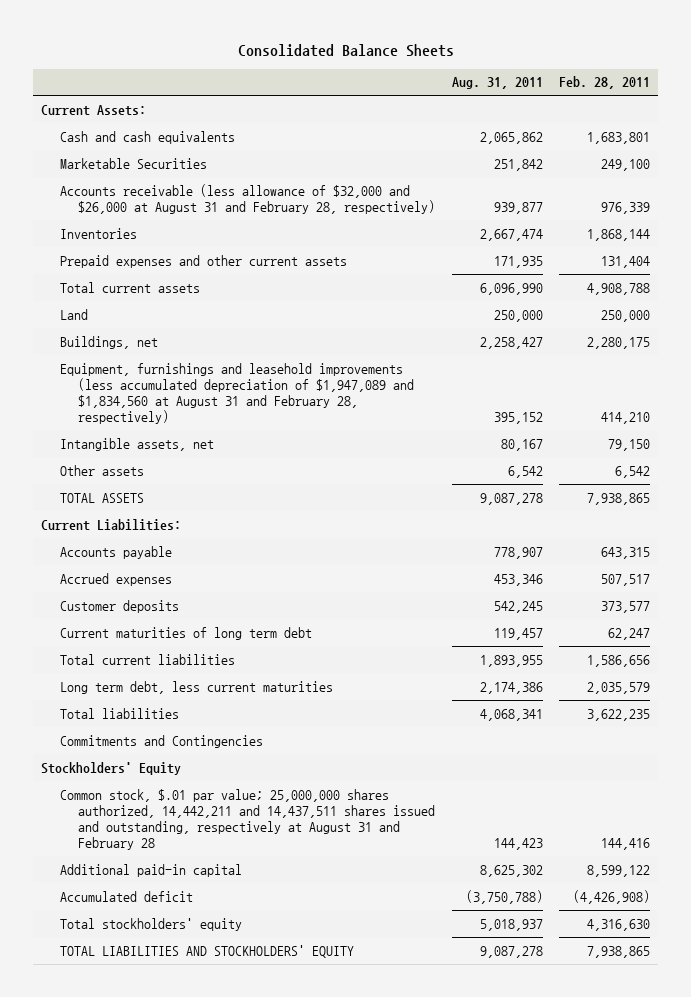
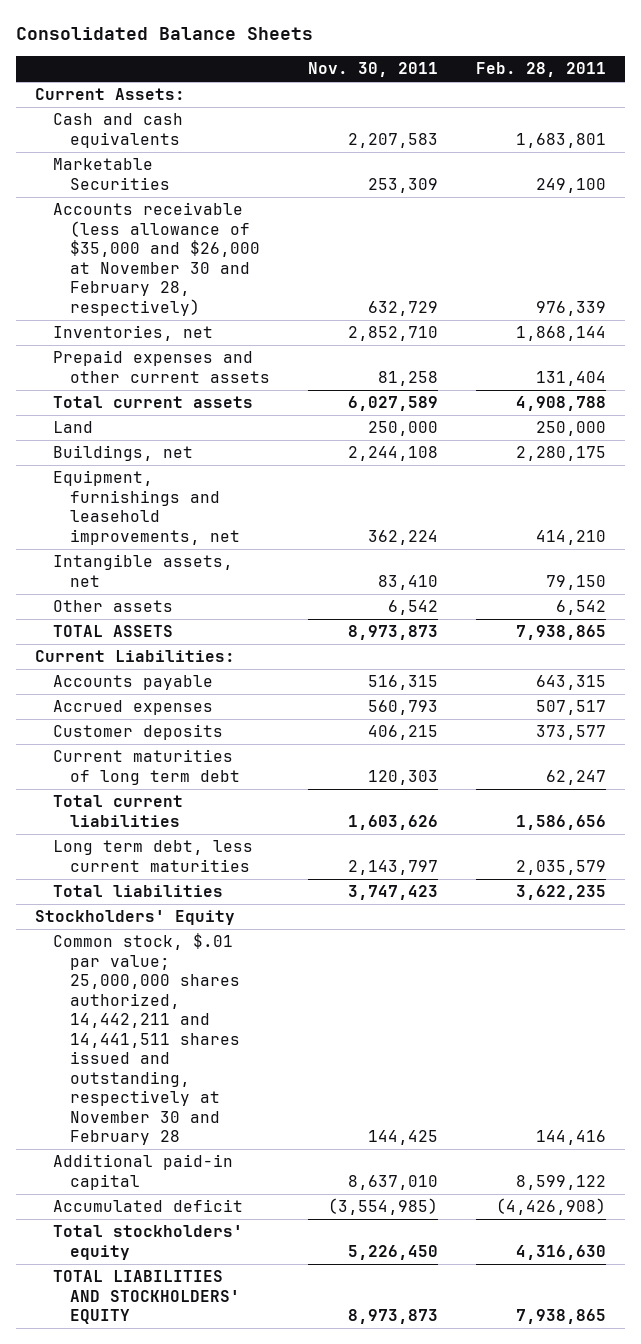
[451,77,543,90] Aug. 31, 2011 -> none
none -> [308,62,439,78] Nov. 30, 2011
[59,183,436,214] Accounts receivable (less allowance of $32,000 and $26,000 at August 31 and February 28, respectively) -> [52,202,261,316] Accounts receivable (less allowance of $35,000 and $26,000 at November 30 and February 28, respectively)
[59,227,137,239] Inventories -> [52,325,213,342] Inventories, net
[59,362,415,424] Equipment, furnishings and leasehold improvements (less accumulated depreciation of $1,947,089 and $1,834,560 at August 31 and February 28, respectively) -> [52,470,241,545] Equipment, furnishings and leasehold improvements, net
[59,734,263,748] Commitments and Contingencies -> none
[59,788,436,850] Common stock, $.01 par value; 25,000,000 shares authorized, 14,442,211 and 14,437,511 shares issued and outstanding, respectively at August 31 and February 28 -> [52,933,241,1146] Common stock, $.01 par value; 25,000,000 shares authorized, 14,442,211 and 14,441,511 shares issued and outstanding, respectively at November 30 and February 28

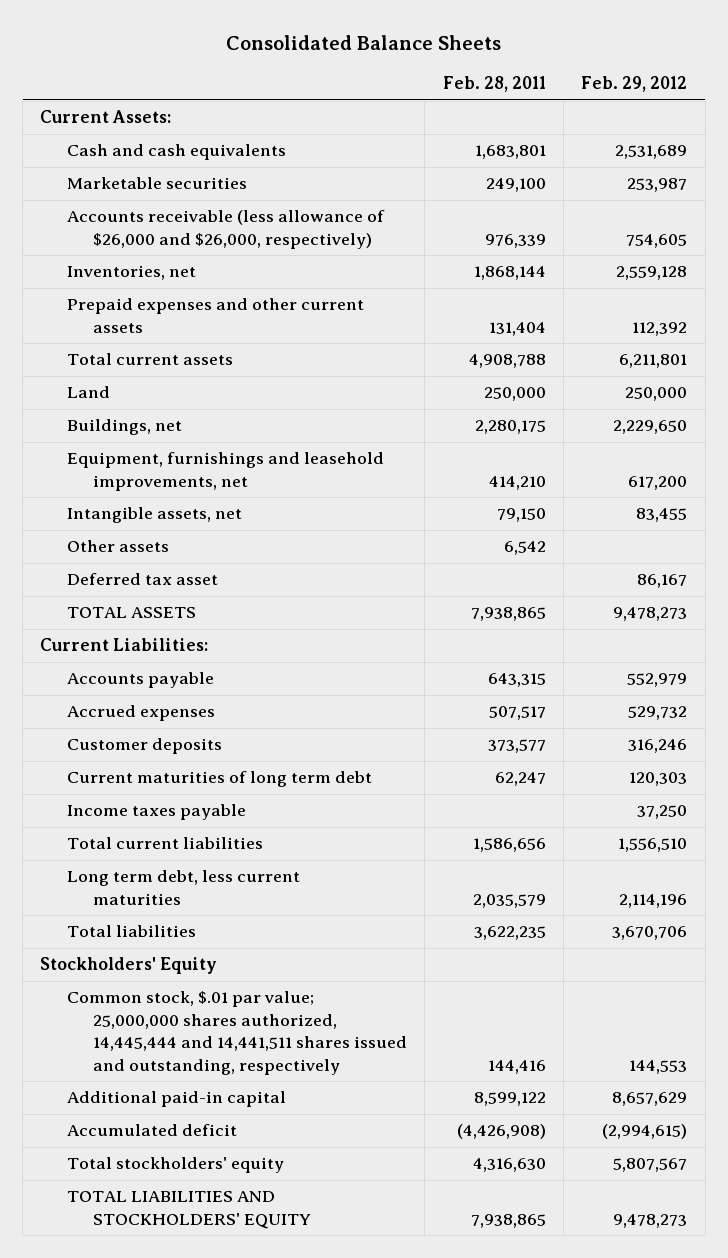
[308,62,439,78] Nov. 30, 2011 -> none
none -> [581,76,688,93] Feb. 29, 2012
[52,158,171,190] Marketable Securities -> [66,177,247,190] Marketable securities
[52,202,261,316] Accounts receivable (less allowance of $35,000 and $26,000 at November 30 and February 28, respectively) -> [66,210,385,249] Accounts receivable (less allowance of $26,000 and $26,000, respectively)
none -> [66,573,218,586] Deferred tax asset
none -> [66,804,246,821] Income taxes payable
[52,933,241,1146] Common stock, $.01 par value; 25,000,000 shares authorized, 14,442,211 and 14,441,511 shares issued and outstanding, respectively at November 30 and February 28 -> [66,991,407,1075] Common stock, $.01 par value; 25,000,000 shares authorized, 14,445,444 and 14,441,511 shares issued and outstanding, respectively

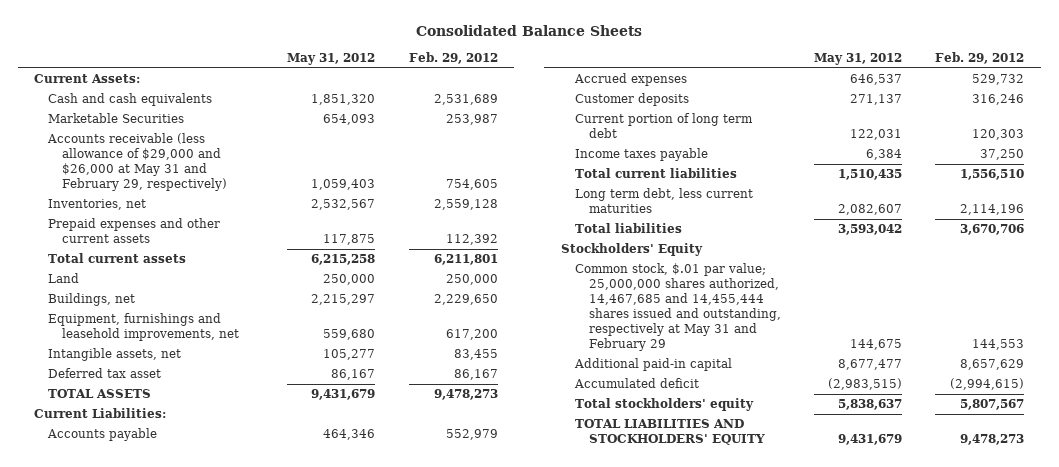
[442,76,546,93] Feb. 28, 2011 -> none
none -> [287,53,376,66] May 31, 2012
[66,177,247,190] Marketable securities -> [48,113,185,124] Marketable Securities
[66,210,385,249] Accounts receivable (less allowance of $26,000 and $26,000, respectively) -> [47,133,227,192] Accounts receivable (less allowance of $29,000 and $26,000 at May 31 and February 29, respectively)
[66,540,169,553] Other assets -> none
[66,771,372,788] Current maturities of long term debt -> [574,113,753,139] Current portion of long term debt
[66,991,407,1075] Common stock, $.01 par value; 25,000,000 shares authorized, 14,445,444 and 14,441,511 shares issued and outstanding, respectively -> [574,263,781,351] Common stock, $.01 par value; 25,000,000 shares authorized, 14,467,685 and 14,455,444 shares issued and outstanding, respectively at May 31 and February 29

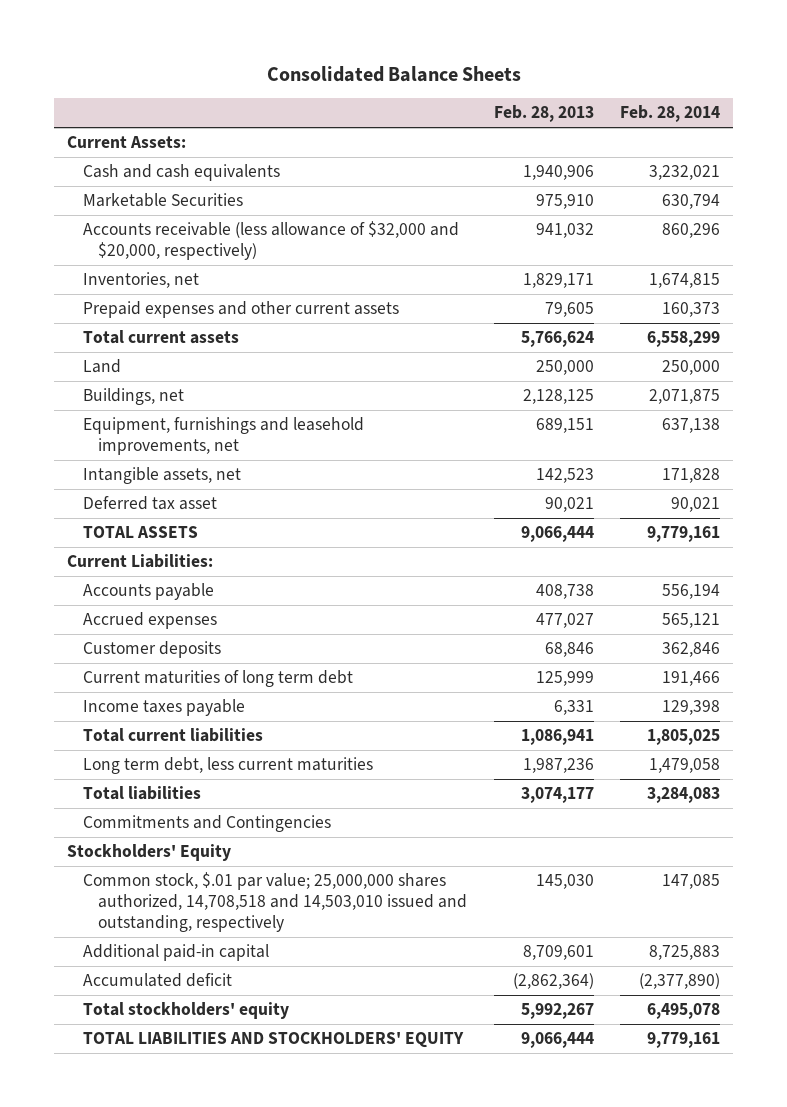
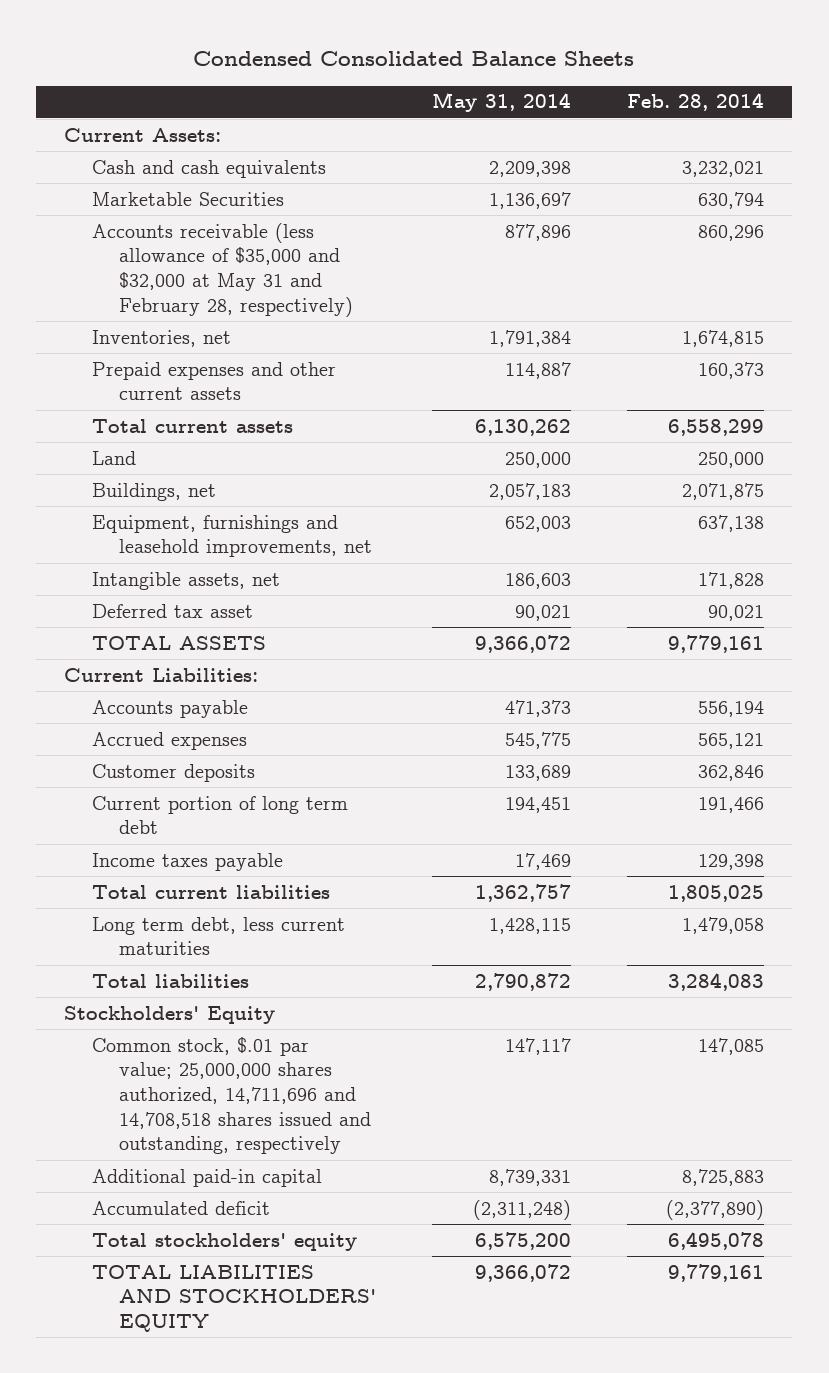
[266,65,521,82] Consolidated Balance Sheets -> [193,51,635,67] Condensed Consolidated Balance Sheets
[493,105,594,123] Feb. 28, 2013 -> none
none -> [432,92,572,113] May 31, 2014
[82,221,459,261] Accounts receivable (less allowance of $32,000 and $20,000, respectively) -> [91,222,354,317] Accounts receivable (less allowance of $35,000 and $32,000 at May 31 and February 28, respectively)
[82,670,353,688] Current maturities of long term debt -> [91,795,348,835] Current portion of long term debt
[82,815,331,833] Commitments and Contingencies -> none
[82,872,468,933] Common stock, $.01 par value; 25,000,000 shares authorized, 14,708,518 and 14,503,010 issued and outstanding, respectively -> [91,1036,372,1155] Common stock, $.01 par value; 25,000,000 shares authorized, 14,711,696 and 14,708,518 shares issued and outstanding, respectively

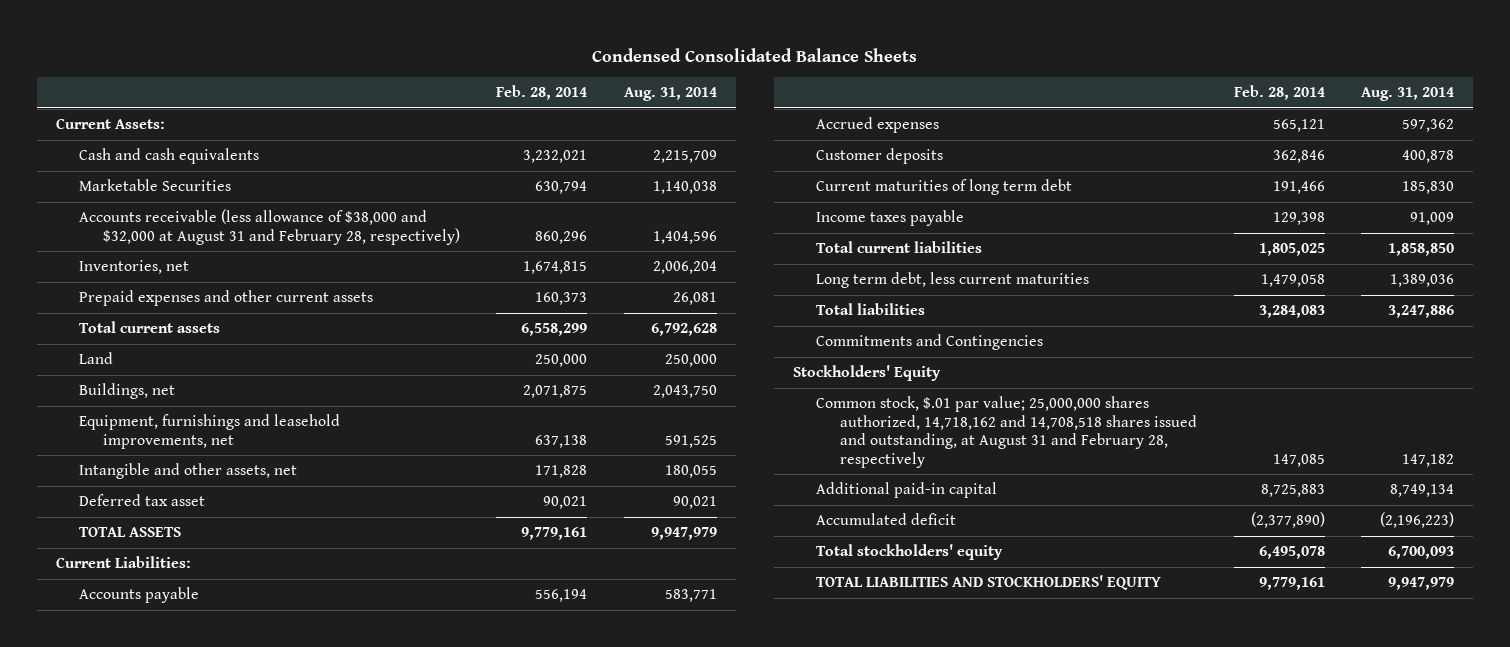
[432,92,572,113] May 31, 2014 -> none
none -> [624,87,718,102] Aug. 31, 2014
[91,222,354,317] Accounts receivable (less allowance of $35,000 and $32,000 at May 31 and February 28, respectively) -> [79,209,460,245] Accounts receivable (less allowance of $38,000 and $32,000 at August 31 and February 28, respectively)
[91,571,280,590] Intangible assets, net -> [79,463,298,480] Intangible and other assets, net
[91,795,348,835] Current portion of long term debt -> [816,179,1073,196] Current maturities of long term debt
none -> [816,334,1044,351] Commitments and Contingencies
[91,1036,372,1155] Common stock, $.01 par value; 25,000,000 shares authorized, 14,711,696 and 14,708,518 shares issued and outstanding, respectively -> [816,396,1197,468] Common stock, $.01 par value; 25,000,000 shares authorized, 14,718,162 and 14,708,518 shares issued and outstanding, at August 31 and February 28, respectively

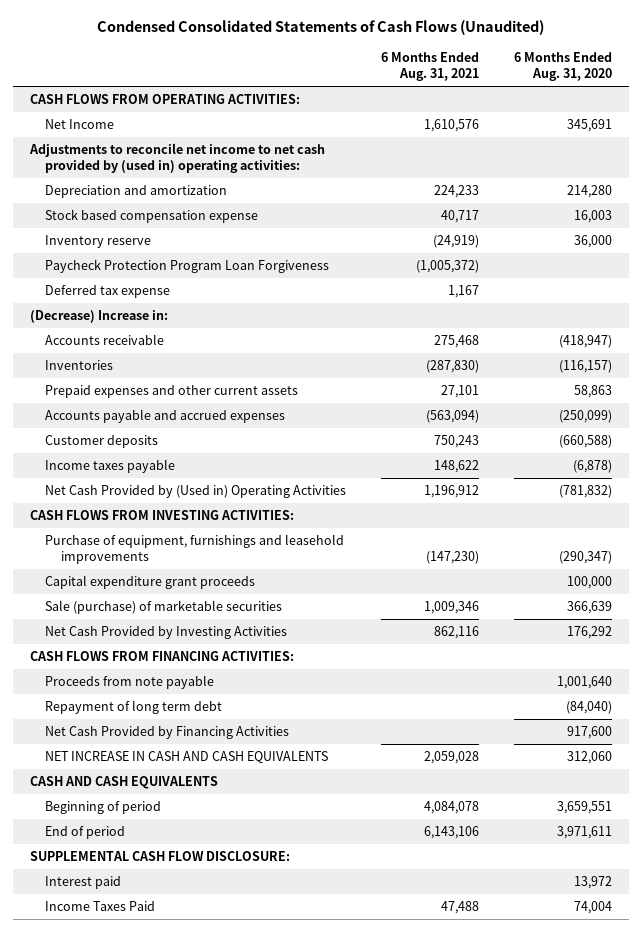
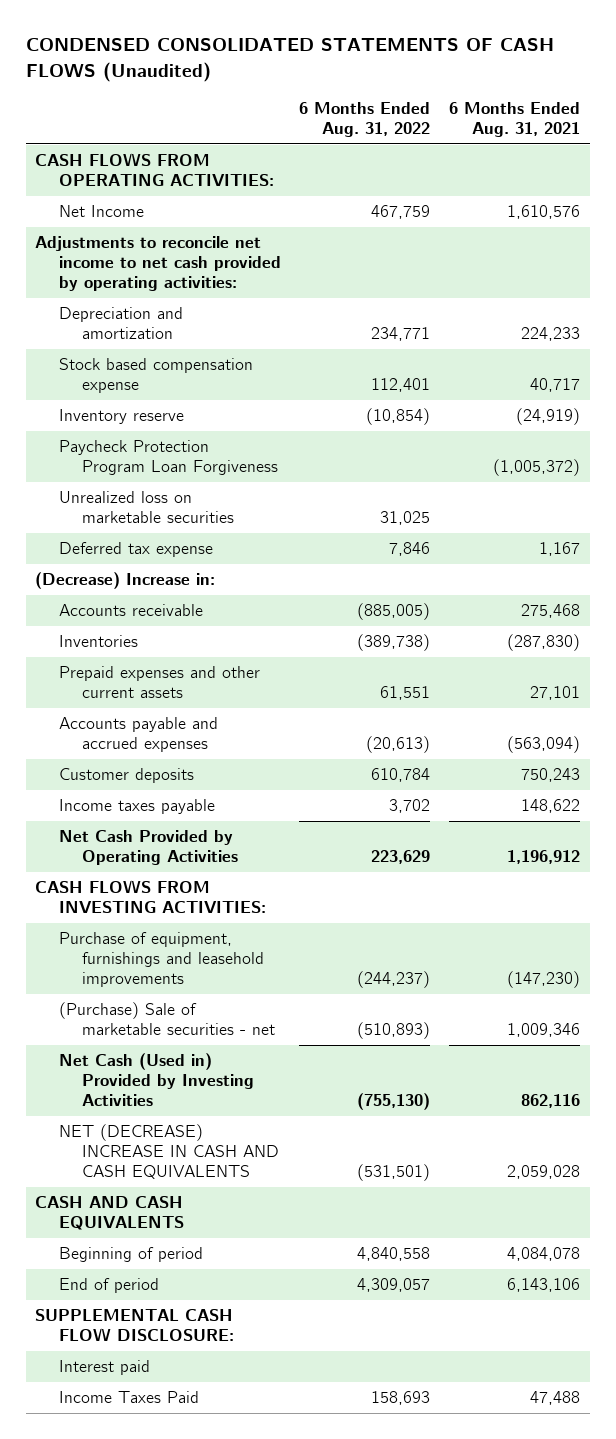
[96,20,544,36] Condensed Consolidated Statements of Cash Flows (Unaudited) -> [26,38,555,82] CONDENSED CONSOLIDATED STATEMENTS OF CASH FLOWS (Unaudited)
[513,52,612,82] 6 Months Ended Aug. 31, 2020 -> none
none -> [299,101,431,138] 6 Months Ended Aug. 31, 2022
[28,143,325,174] Adjustments to reconcile net income to net cash provided by (used in) operating activities: -> [35,236,281,292] Adjustments to reconcile net income to net cash provided by operating activities:
none -> [58,491,234,524] Unrealized loss on marketable securities
[45,485,347,499] Net Cash Provided by (Used in) Operating Activities -> [58,830,238,866] Net Cash Provided by Operating Activities
[45,575,256,590] Capital expenditure grant proceeds -> none
[29,651,294,662] CASH FLOWS FROM FINANCING ACTIVITIES: -> none
[45,675,215,690] Proceeds from note payable -> none
[45,700,223,715] Repayment of long term debt -> none
[45,726,290,740] Net Cash Provided by Financing Activities -> none
[45,600,283,615] Sale (purchase) of marketable securities -> [58,1002,275,1036] (Purchase) Sale of marketable securities - net
[45,626,288,640] Net Cash Provided by Investing Activities -> [58,1053,254,1107] Net Cash (Used in) Provided by Investing Activities
[45,751,329,764] NET INCREASE IN CASH AND CASH EQUIVALENTS -> [58,1124,279,1180] NET (DECREASE) INCREASE IN CASH AND CASH EQUIVALENTS

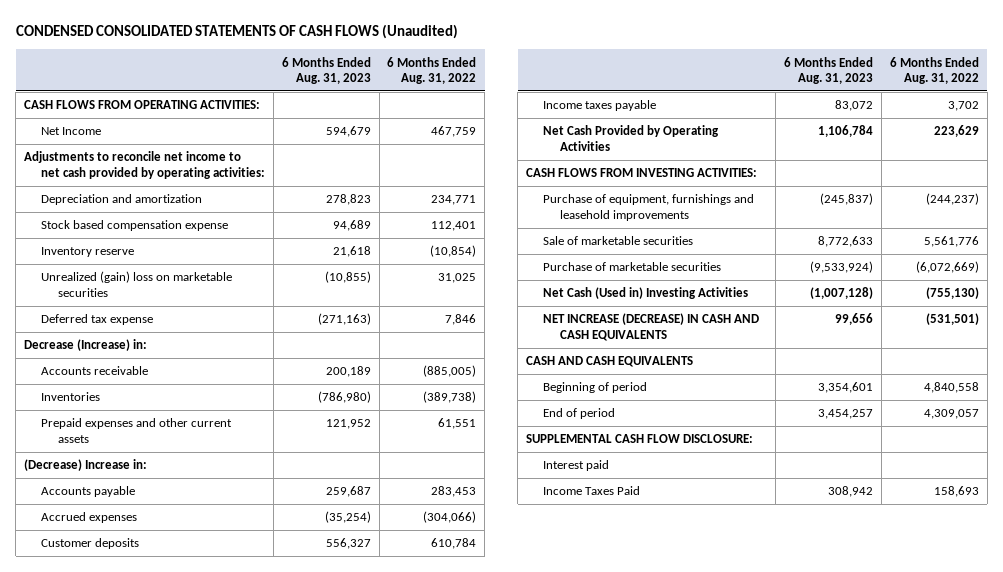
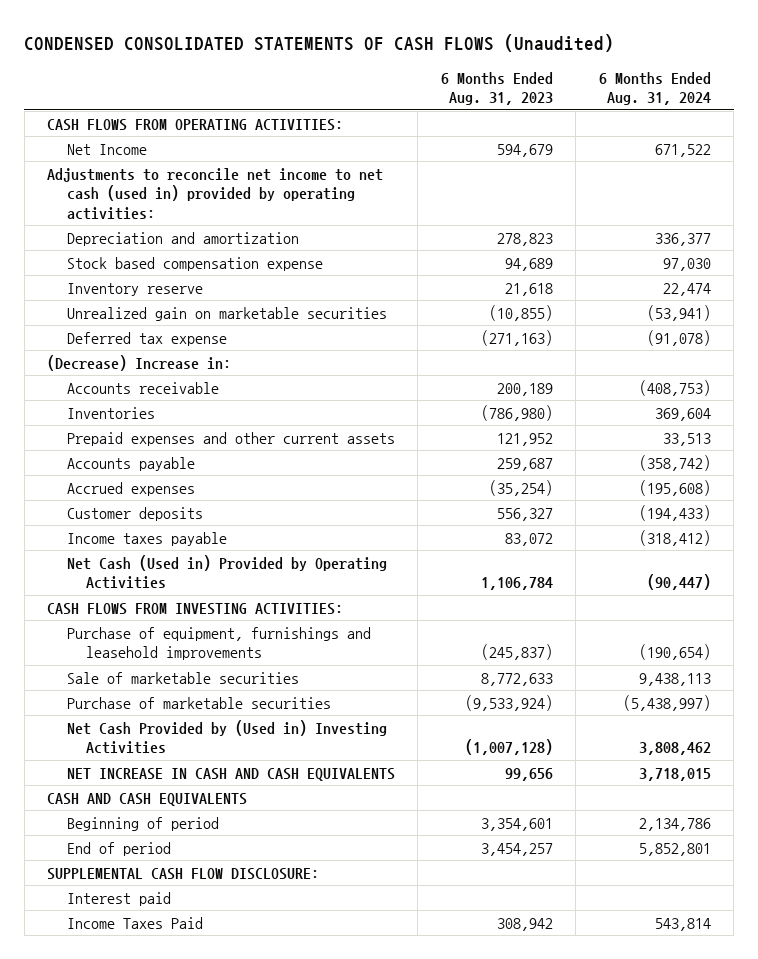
[387,56,477,85] 6 Months Ended Aug. 31, 2022 -> none
none -> [598,71,711,106] 6 Months Ended Aug. 31, 2024
[23,151,265,179] Adjustments to reconcile net income to net cash provided by operating activities: -> [47,167,384,220] Adjustments to reconcile net income to net cash (used in) provided by operating activities:
[40,271,232,297] Unrealized (gain) loss on marketable securities -> [66,306,387,321] Unrealized gain on marketable securities
[23,339,147,352] Decrease (Increase) in: -> none
[23,459,147,472] (Decrease) Increase in: -> [47,354,232,371] (Decrease) Increase in:
[543,125,720,151] Net Cash Provided by Operating Activities -> [66,554,387,590] Net Cash (Used in) Provided by Operating Activities
[543,287,749,300] Net Cash (Used in) Investing Activities -> [66,719,387,755] Net Cash Provided by (Used in) Investing Activities
[543,313,760,341] NET INCREASE (DECREASE) IN CASH AND CASH EQUIVALENTS -> [66,767,395,781] NET INCREASE IN CASH AND CASH EQUIVALENTS

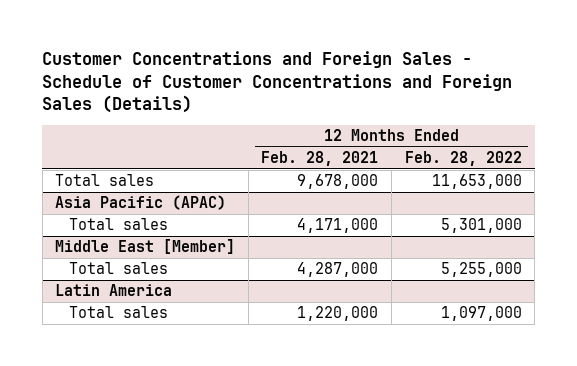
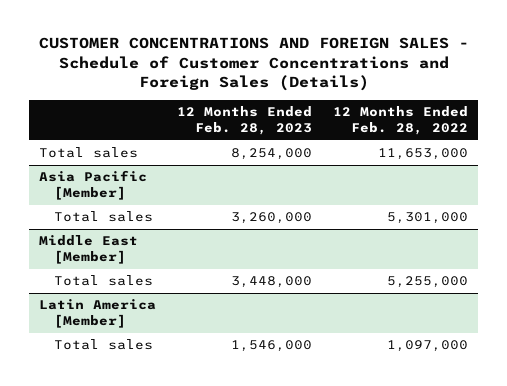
[42,50,513,114] Customer Concentrations and Foreign Sales - Schedule of Customer Concentrations and Foreign Sales (Details) -> [38,37,469,92] CUSTOMER CONCENTRATIONS AND FOREIGN SALES - Schedule of Customer Concentrations and Foreign Sales (Details)
[261,151,379,167] Feb. 28, 2021 -> none
none -> [177,106,313,136] 12 Months Ended Feb. 28, 2023
[55,195,227,211] Asia Pacific (APAC) -> [39,170,148,201] Asia Pacific [Member]
[55,284,173,297] Latin America -> [39,299,157,329] Latin America [Member]

